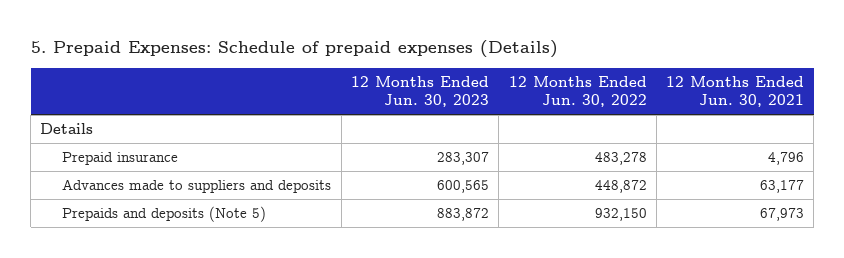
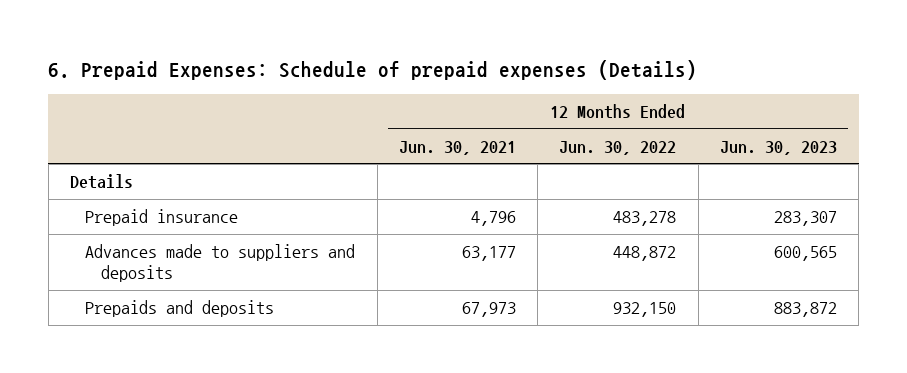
[30,40,558,59] 5. Prepaid Expenses: Schedule of prepaid expenses (Details) -> [48,59,698,80] 6. Prepaid Expenses: Schedule of prepaid expenses (Details)
[62,206,267,223] Prepaids and deposits (Note 5) -> [85,300,275,318] Prepaids and deposits

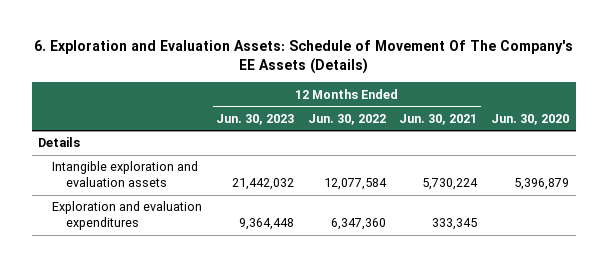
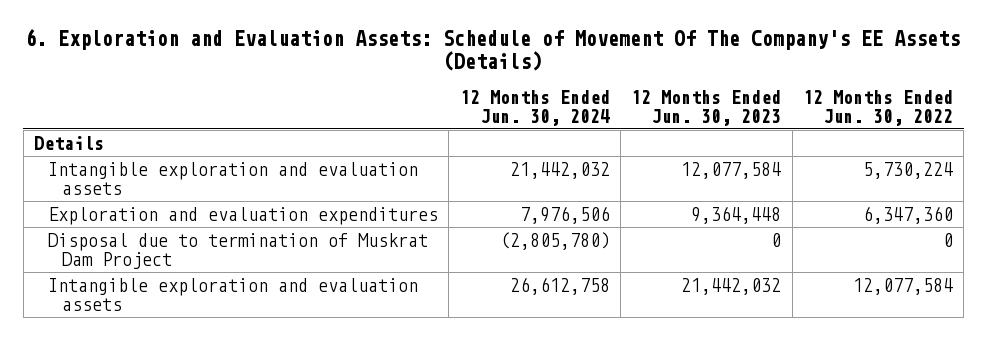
[399,113,478,125] Jun. 30, 2021 -> none
[490,113,569,125] Jun. 30, 2020 -> none
none -> [459,90,610,127] 12 Months Ended Jun. 30, 2024
none -> [47,161,418,195] Intangible exploration and evaluation assets
none -> [47,232,428,269] Disposal due to termination of Muskrat Dam Project
[52,161,199,187] Intangible exploration and evaluation assets -> [47,277,418,311] Intangible exploration and evaluation assets

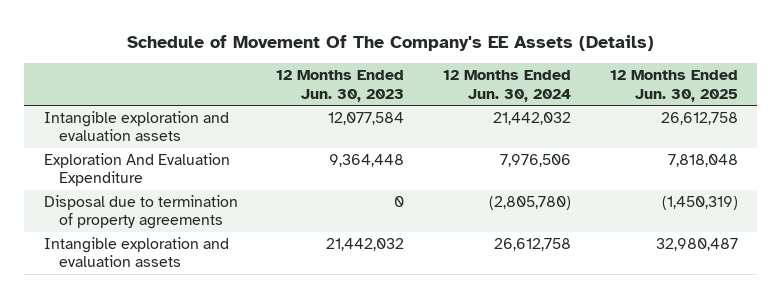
[25,29,961,72] 6. Exploration and Evaluation Assets: Schedule of Movement Of The Company's EE Assets (Details) -> [126,35,654,52] Schedule of Movement Of The Company's EE Assets (Details)
[802,90,953,127] 12 Months Ended Jun. 30, 2022 -> none
none -> [609,70,738,102] 12 Months Ended Jun. 30, 2025
[33,135,104,150] Details -> none
[47,206,438,225] Exploration and evaluation expenditures -> [43,152,230,187] Exploration And Evaluation Expenditure
[47,232,428,269] Disposal due to termination of Muskrat Dam Project -> [43,194,238,230] Disposal due to termination of property agreements

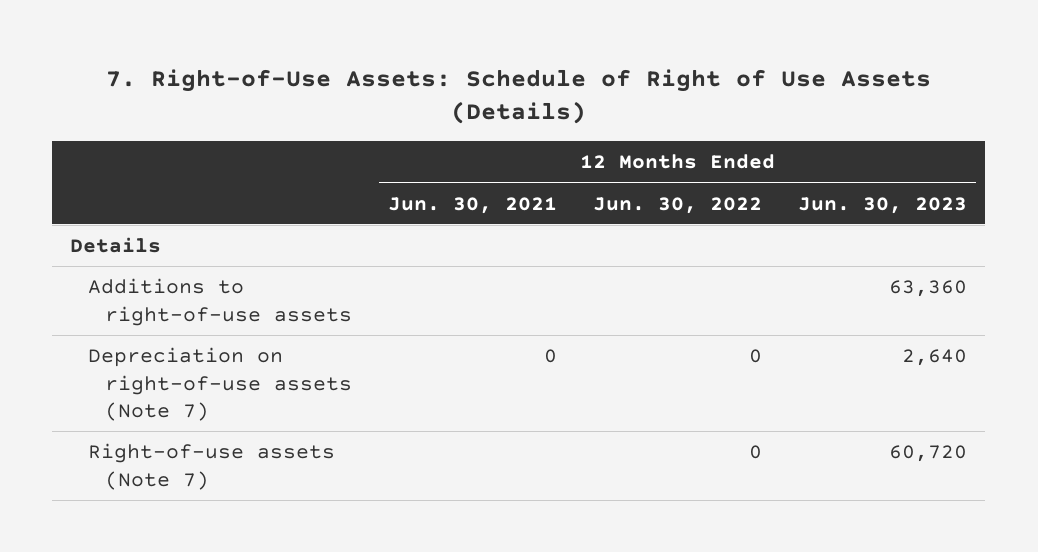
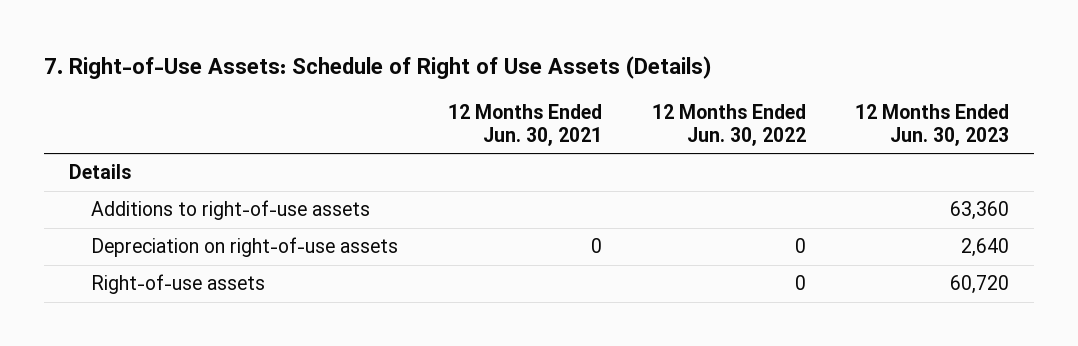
[87,347,352,421] Depreciation on right-of-use assets (Note 7) -> [91,237,399,258] Depreciation on right-of-use assets
[87,443,335,490] Right-of-use assets (Note 7) -> [91,274,266,295] Right-of-use assets

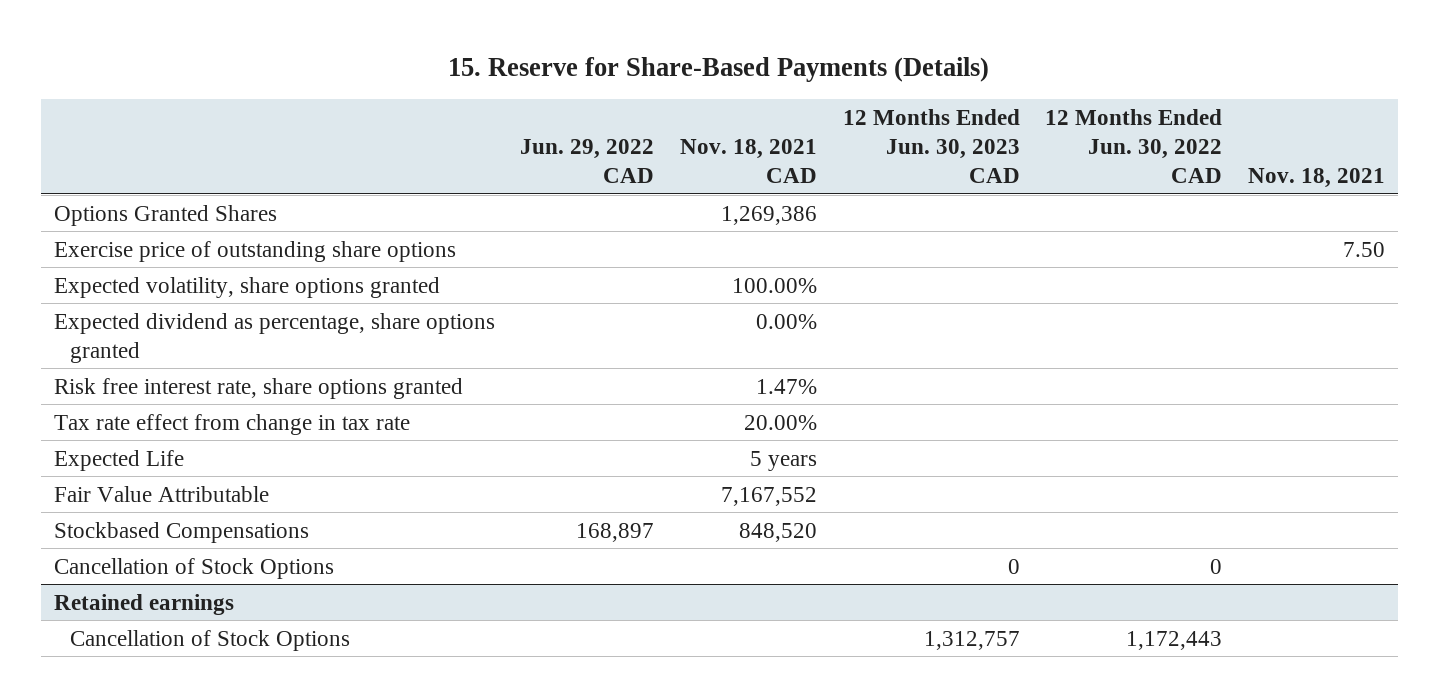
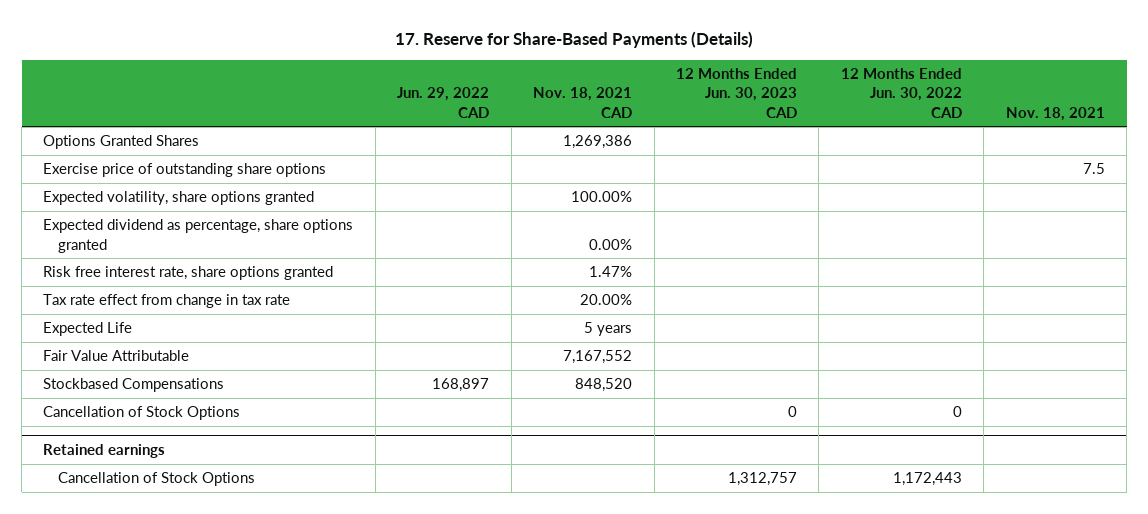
[448,57,990,83] 15. Reserve for Share-Based Payments (Details) -> [395,30,754,48] 17. Reserve for Share-Based Payments (Details)
[1343,241,1386,257] 7.50 -> [1082,163,1105,175] 7.5

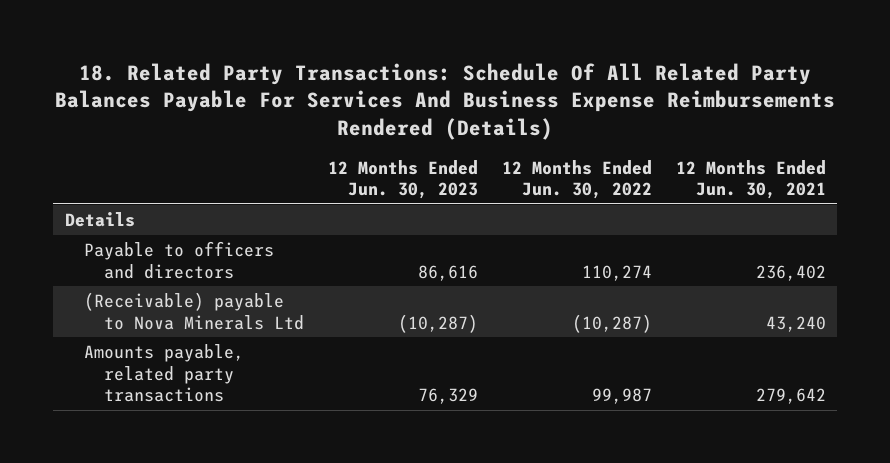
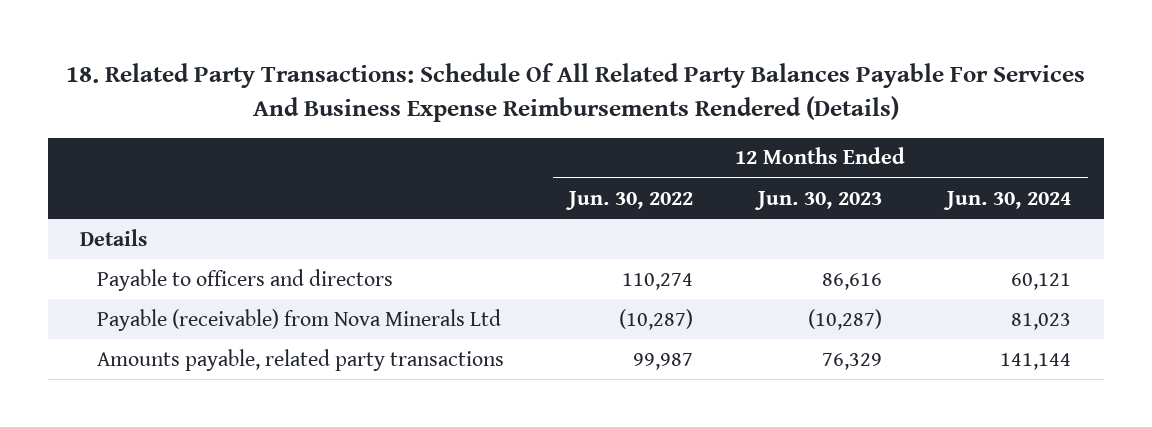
[675,159,826,199] 12 Months Ended Jun. 30, 2021 -> none
none -> [943,190,1072,210] Jun. 30, 2024
[84,292,305,330] (Receivable) payable to Nova Minerals Ltd -> [96,308,501,331] Payable (receivable) from Nova Minerals Ltd

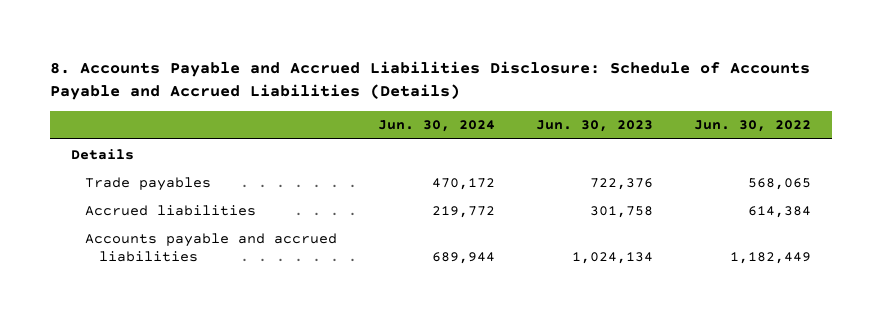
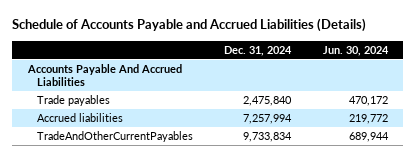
[49,60,810,100] 8. Accounts Payable and Accrued Liabilities Disclosure: Schedule of Accounts Payable and Accrued Liabilities (Details) -> [12,18,367,33] Schedule of Accounts Payable and Accrued Liabilities (Details)
[536,120,654,133] Jun. 30, 2023 -> none
[694,120,812,133] Jun. 30, 2022 -> none
none -> [224,45,293,56] Dec. 31, 2024
[70,148,134,160] Details -> none
none -> [26,64,182,87] Accounts Payable And Accrued Liabilities
[84,232,337,262] Accounts payable and accrued liabilities -> [36,131,193,143] TradeAndOtherCurrentPayables

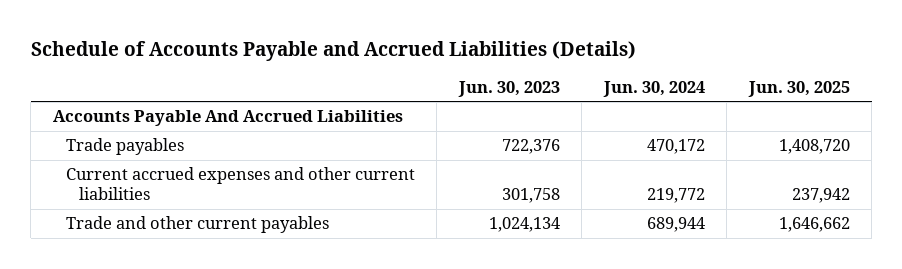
[224,45,293,56] Dec. 31, 2024 -> none
none -> [457,80,560,97] Jun. 30, 2023
none -> [747,80,850,97] Jun. 30, 2025
[36,113,123,123] Accrued liabilities -> [65,167,415,201] Current accrued expenses and other current liabilities
[36,131,193,143] TradeAndOtherCurrentPayables -> [65,216,329,234] Trade and other current payables

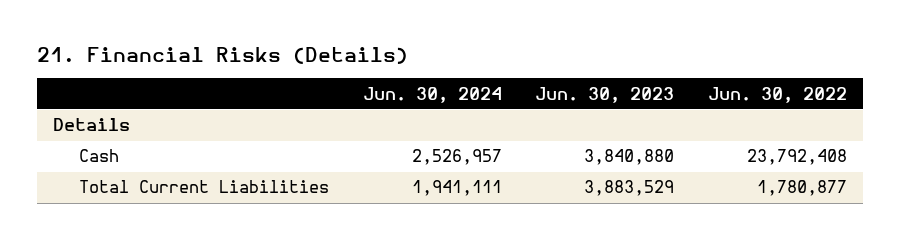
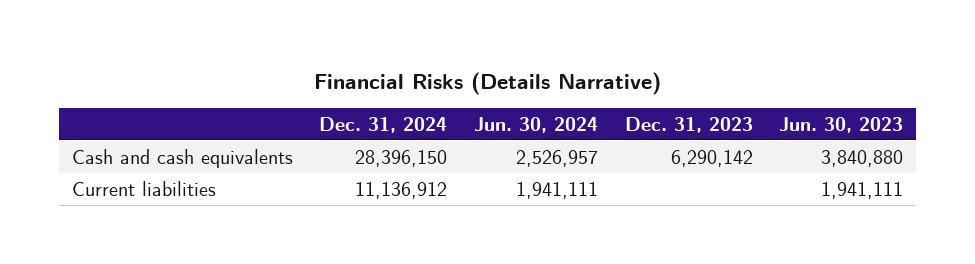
[36,47,408,65] 21. Financial Risks (Details) -> [313,71,661,95] Financial Risks (Details Narrative)
[707,86,847,103] Jun. 30, 2022 -> none
none -> [319,116,448,133] Dec. 31, 2024
none -> [624,116,753,133] Dec. 31, 2023
[53,118,131,132] Details -> none
[79,149,120,163] Cash -> [71,148,293,168] Cash and cash equivalents
[79,180,330,194] Total Current Liabilities -> [71,180,216,196] Current liabilities
[584,180,675,197] 3,883,529 -> [821,181,904,199] 1,941,111

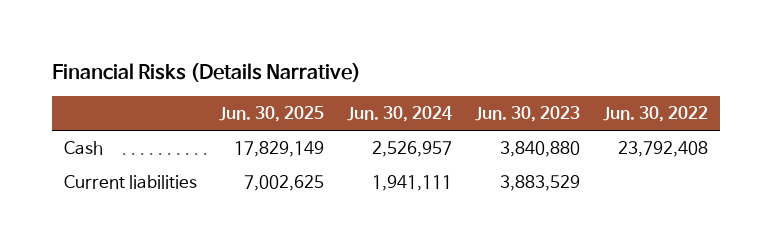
[319,116,448,133] Dec. 31, 2024 -> none
[624,116,753,133] Dec. 31, 2023 -> none
none -> [219,106,325,123] Jun. 30, 2025
none -> [603,106,709,123] Jun. 30, 2022
[71,148,293,168] Cash and cash equivalents -> [63,141,103,156] Cash
[821,181,904,199] 1,941,111 -> [500,175,581,192] 3,883,529

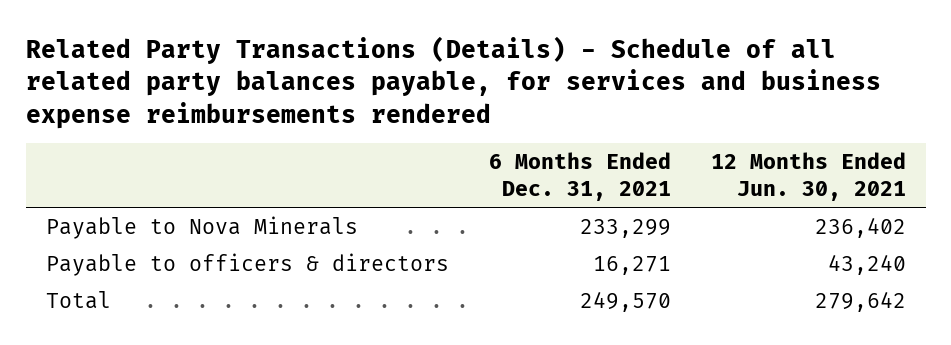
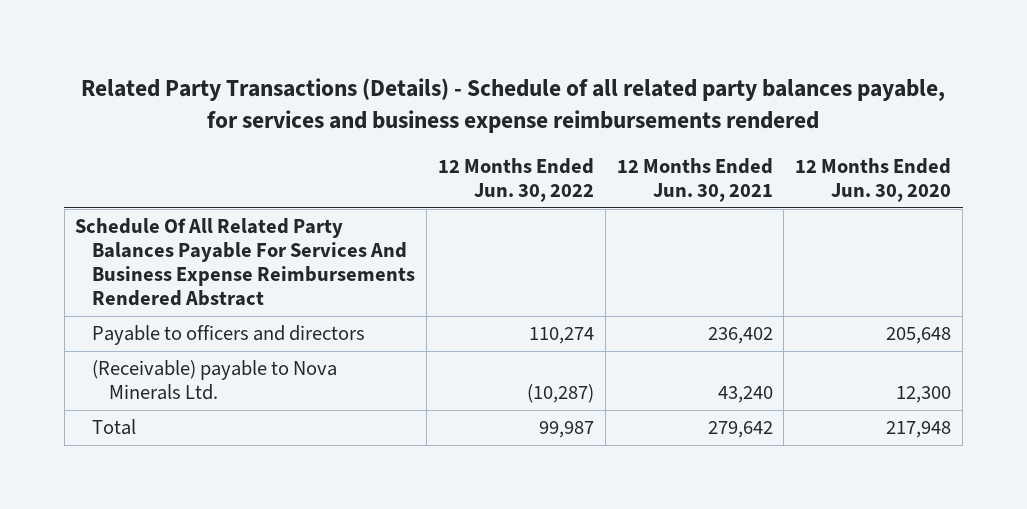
[488,152,671,202] 6 Months Ended Dec. 31, 2021 -> none
none -> [437,158,594,203] 12 Months Ended Jun. 30, 2022
none -> [795,158,952,203] 12 Months Ended Jun. 30, 2020
none -> [75,218,416,307] Schedule Of All Related Party Balances Payable For Services And Business Expense Reimbursements Rendered Abstract
[45,215,358,239] Payable to Nova Minerals -> [92,325,366,346] Payable to officers and directors
[45,252,449,276] Payable to officers & directors -> [92,360,338,401] (Receivable) payable to Nova Minerals Ltd.

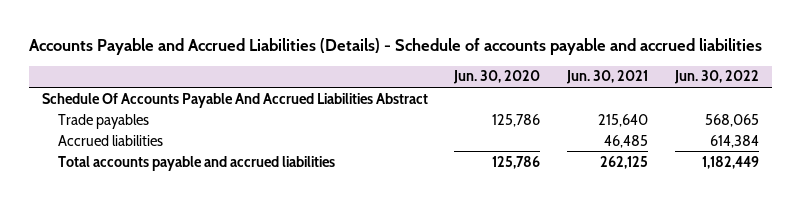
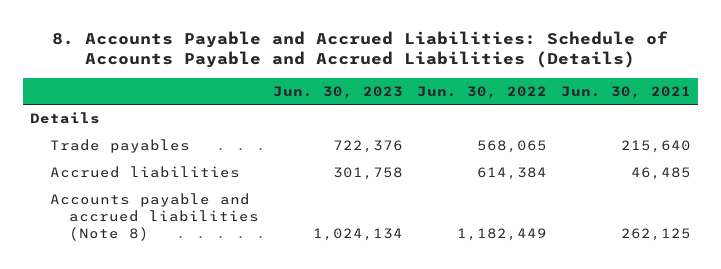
[28,38,762,56] Accounts Payable and Accrued Liabilities (Details) - Schedule of accounts payable and accrued liabilities -> [52,30,669,69] 8. Accounts Payable and Accrued Liabilities: Schedule of Accounts Payable and Accrued Liabilities (Details)
[453,70,541,85] Jun. 30, 2020 -> none
none -> [273,85,404,99] Jun. 30, 2023
[41,92,428,108] Schedule Of Accounts Payable And Accrued Liabilities Abstract -> none
none -> [29,111,100,124] Details
[58,155,336,171] Total accounts payable and accrued liabilities -> [49,192,260,241] Accounts payable and accrued liabilities (Note 8)

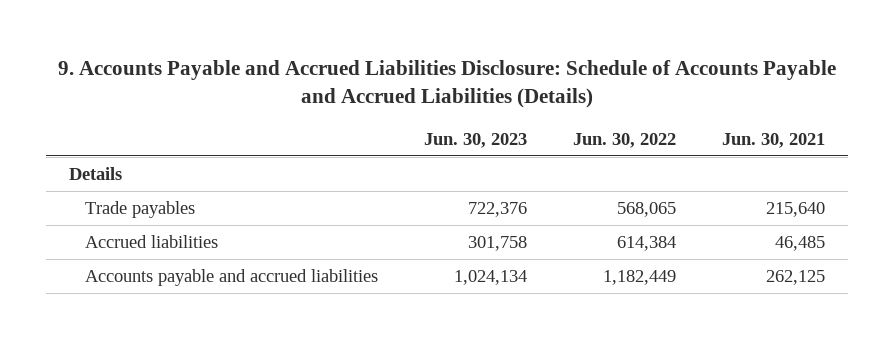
[52,30,669,69] 8. Accounts Payable and Accrued Liabilities: Schedule of Accounts Payable and Accrued Liabilities (Details) -> [58,59,837,109] 9. Accounts Payable and Accrued Liabilities Disclosure: Schedule of Accounts Payable and Accrued Liabilities (Details)
[49,192,260,241] Accounts payable and accrued liabilities (Note 8) -> [84,269,378,287] Accounts payable and accrued liabilities

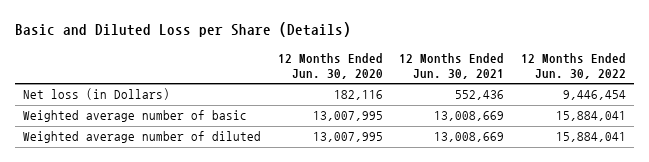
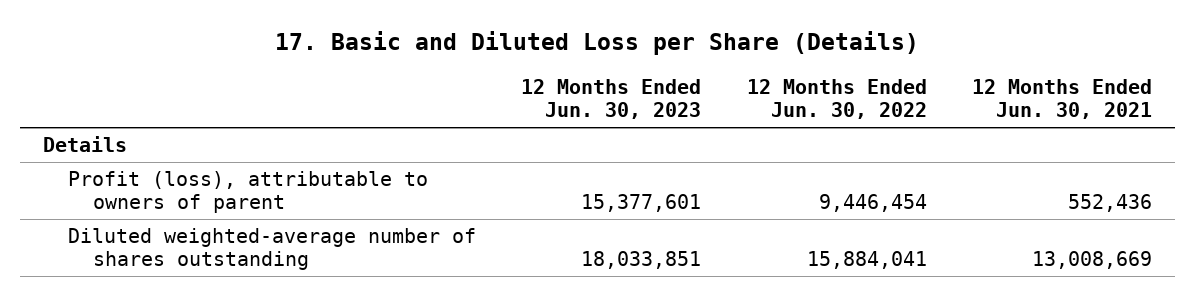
[14,22,351,38] Basic and Diluted Loss per Share (Details) -> [275,31,920,56] 17. Basic and Diluted Loss per Share (Details)
[277,52,383,80] 12 Months Ended Jun. 30, 2020 -> none
none -> [521,78,702,120] 12 Months Ended Jun. 30, 2023
[23,110,248,123] Weighted average number of basic -> none
none -> [42,136,127,153] Details
[23,88,171,101] Net loss (in Dollars) -> [67,171,428,214] Profit (loss), attributable to owners of parent
[23,131,262,144] Weighted average number of diluted -> [67,228,476,271] Diluted weighted-average number of shares outstanding

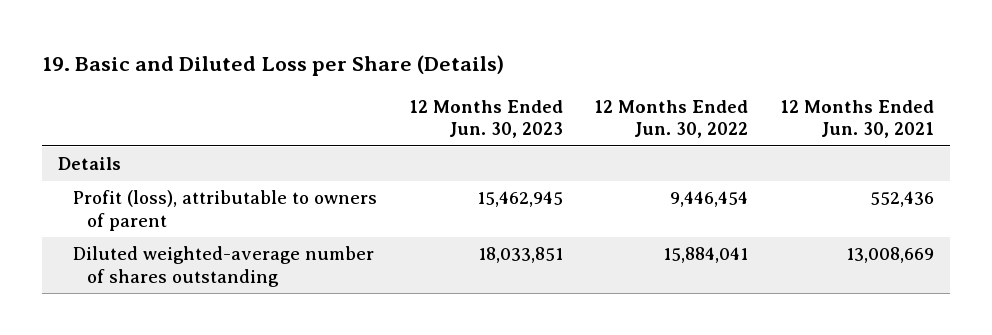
[275,31,920,56] 17. Basic and Diluted Loss per Share (Details) -> [41,55,504,77] 19. Basic and Diluted Loss per Share (Details)
[581,194,702,213] 15,377,601 -> [476,191,563,208] 15,462,945

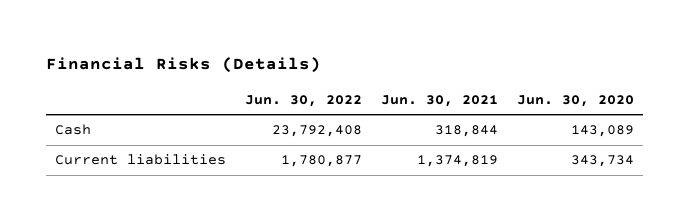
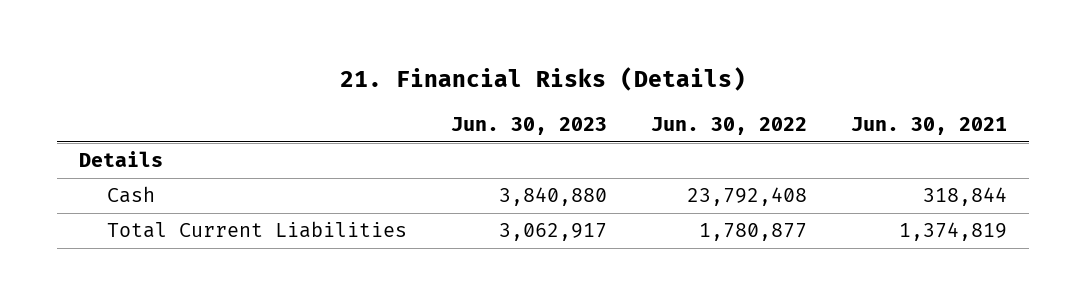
[45,57,321,74] Financial Risks (Details) -> [339,67,746,92] 21. Financial Risks (Details)
[516,94,634,107] Jun. 30, 2020 -> none
none -> [451,117,608,136] Jun. 30, 2023
none -> [78,151,163,168] Details
[55,154,227,166] Current liabilities -> [107,221,408,239] Total Current Liabilities

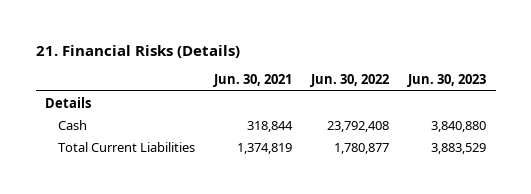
[499,223,608,242] 3,062,917 -> [431,142,487,154] 3,883,529

